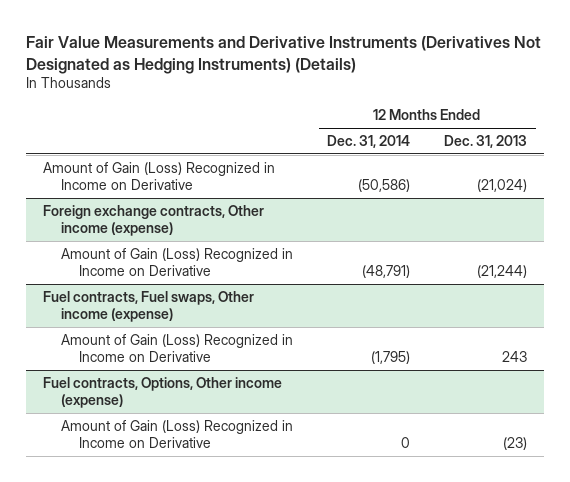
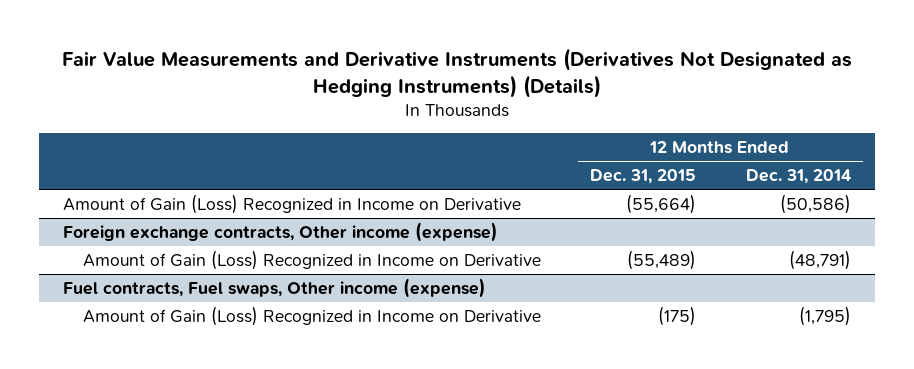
[444,135,528,149] Dec. 31, 2013 -> none
none -> [590,169,697,185] Dec. 31, 2015
[43,376,283,408] Fuel contracts, Options, Other income (expense) -> none
[60,419,293,448] Amount of Gain (Loss) Recognized in Income on Derivative -> none

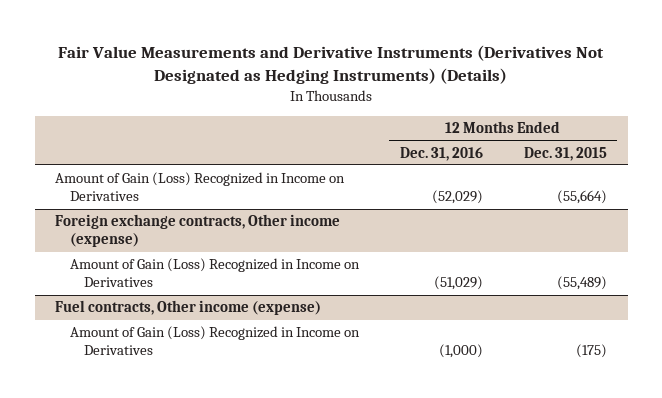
[745,169,851,185] Dec. 31, 2014 -> none
none -> [399,146,483,161] Dec. 31, 2016
[63,193,522,214] Amount of Gain (Loss) Recognized in Income on Derivative -> [55,172,346,202] Amount of Gain (Loss) Recognized in Income on Derivatives
[82,249,541,270] Amount of Gain (Loss) Recognized in Income on Derivative -> [69,258,360,288] Amount of Gain (Loss) Recognized in Income on Derivatives
[63,277,487,298] Fuel contracts, Fuel swaps, Other income (expense) -> [55,300,322,316] Fuel contracts, Other income (expense)
[82,305,541,326] Amount of Gain (Loss) Recognized in Income on Derivative -> [69,326,360,356] Amount of Gain (Loss) Recognized in Income on Derivatives

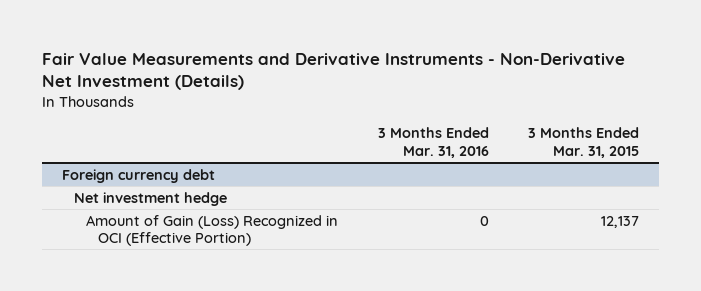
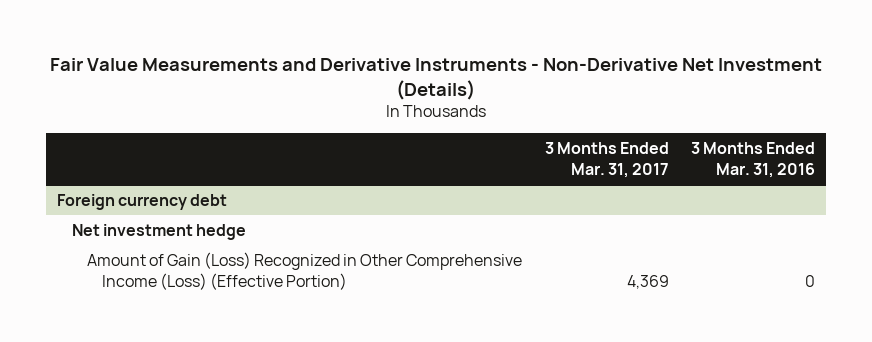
[528,127,640,159] 3 Months Ended Mar. 31, 2015 -> none
none -> [544,142,669,178] 3 Months Ended Mar. 31, 2017
[85,214,338,247] Amount of Gain (Loss) Recognized in OCI (Effective Portion) -> [87,252,523,290] Amount of Gain (Loss) Recognized in Other Comprehensive Income (Loss) (Effective Portion)

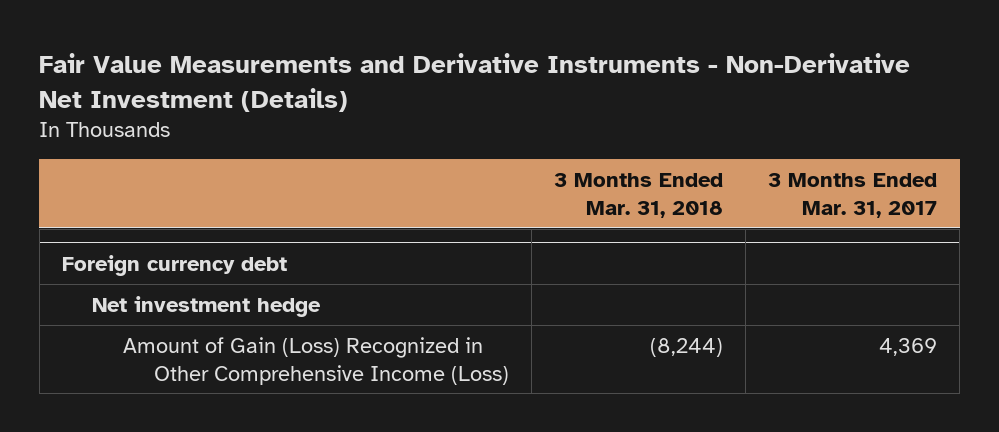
[691,142,816,178] 3 Months Ended Mar. 31, 2016 -> none
none -> [554,173,724,218] 3 Months Ended Mar. 31, 2018
[87,252,523,290] Amount of Gain (Loss) Recognized in Other Comprehensive Income (Loss) (Effective Portion) -> [123,336,509,385] Amount of Gain (Loss) Recognized in Other Comprehensive Income (Loss)

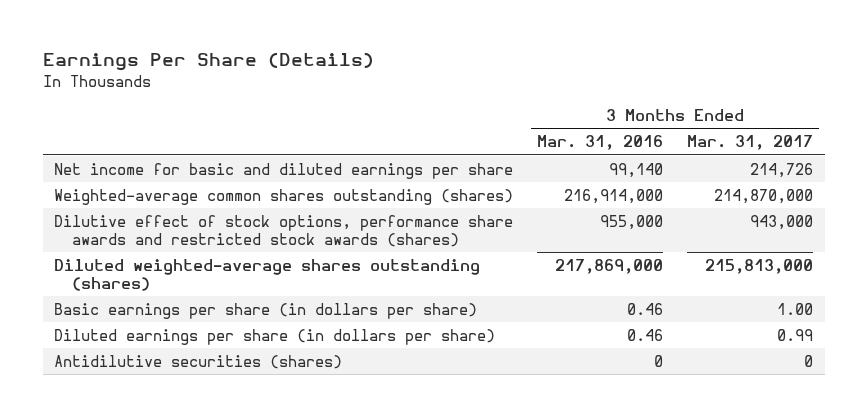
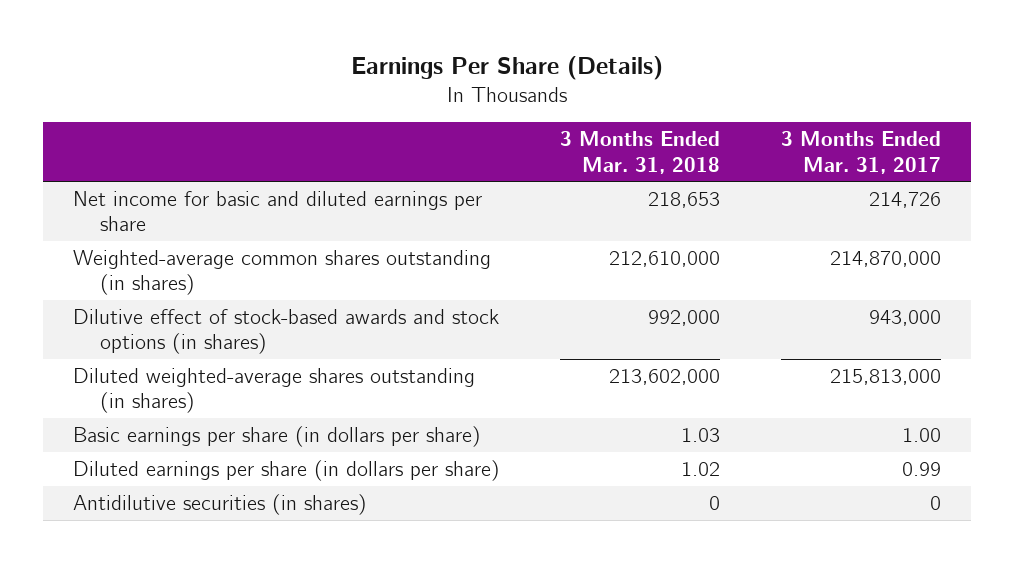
[537,135,664,151] Mar. 31, 2016 -> none
none -> [560,131,721,174] 3 Months Ended Mar. 31, 2018
[54,188,514,205] Weighted-average common shares outstanding (shares) -> [72,249,491,296] Weighted-average common shares outstanding (in shares)
[54,214,514,248] Dilutive effect of stock options, performance share awards and restricted stock awards (shares) -> [72,308,499,355] Dilutive effect of stock-based awards and stock options (in shares)
[54,258,481,292] Diluted weighted-average shares outstanding (shares) -> [72,367,475,414] Diluted weighted-average shares outstanding (in shares)
[54,354,343,369] Antidilutive securities (shares) -> [72,493,367,515] Antidilutive securities (in shares)

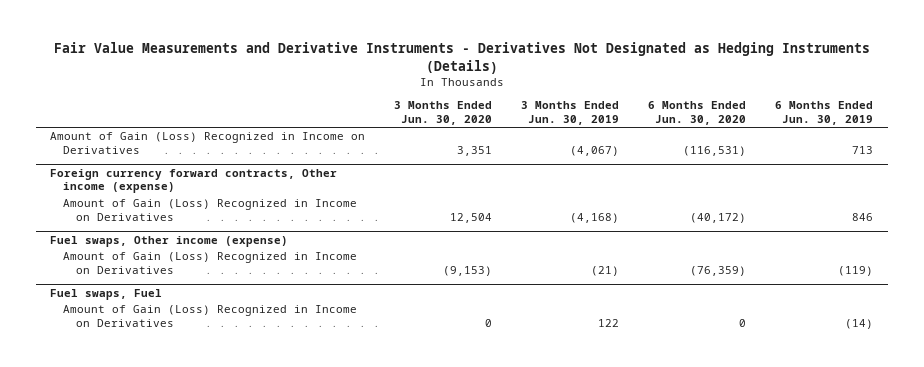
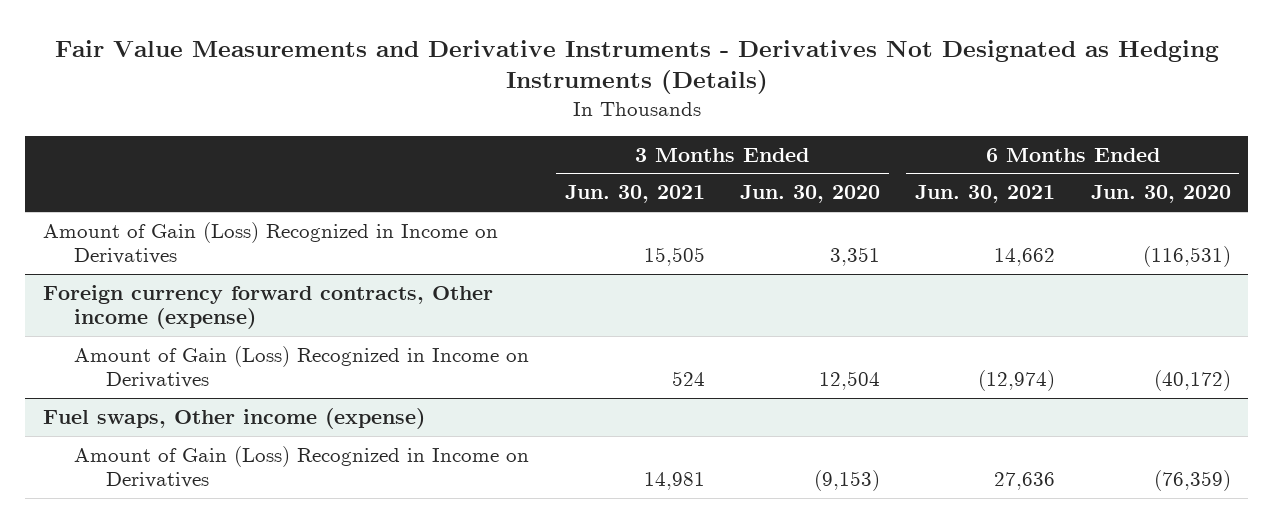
[521,101,620,125] 3 Months Ended Jun. 30, 2019 -> none
[775,101,874,125] 6 Months Ended Jun. 30, 2019 -> none
none -> [564,185,705,204] Jun. 30, 2021
none -> [915,185,1056,204] Jun. 30, 2021
[50,289,163,301] Fuel swaps, Fuel -> none
[63,305,358,327] Amount of Gain (Loss) Recognized in Income on Derivatives -> none

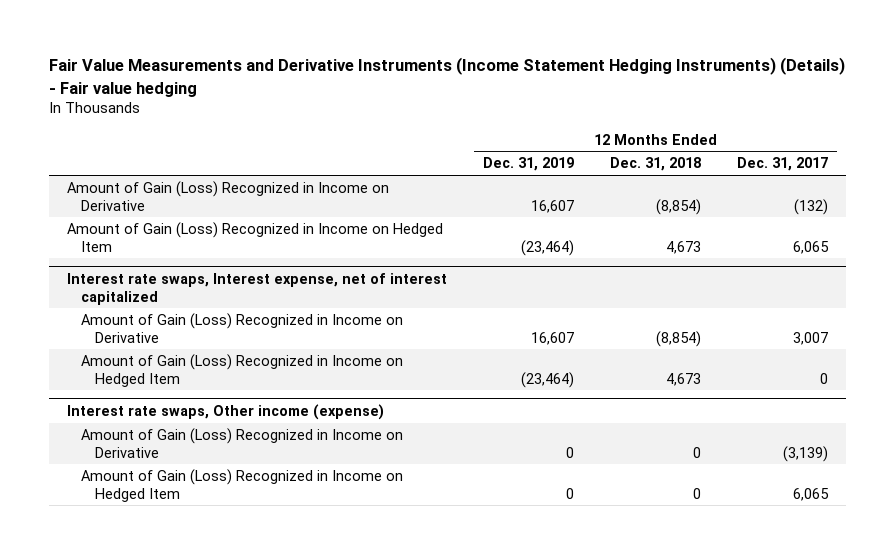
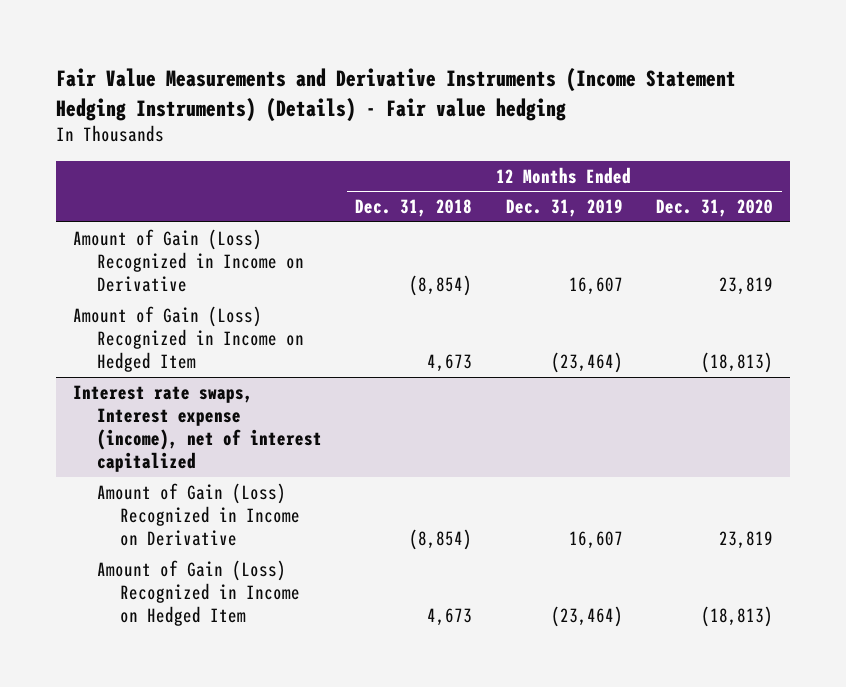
[737,157,829,172] Dec. 31, 2017 -> none
none -> [656,199,774,218] Dec. 31, 2020
[67,272,448,305] Interest rate swaps, Interest expense, net of interest capitalized -> [73,385,322,472] Interest rate swaps, Interest expense (income), net of interest capitalized
[67,403,385,420] Interest rate swaps, Other income (expense) -> none
[81,427,404,458] Amount of Gain (Loss) Recognized in Income on Derivative -> none
[81,468,404,502] Amount of Gain (Loss) Recognized in Income on Hedged Item -> none

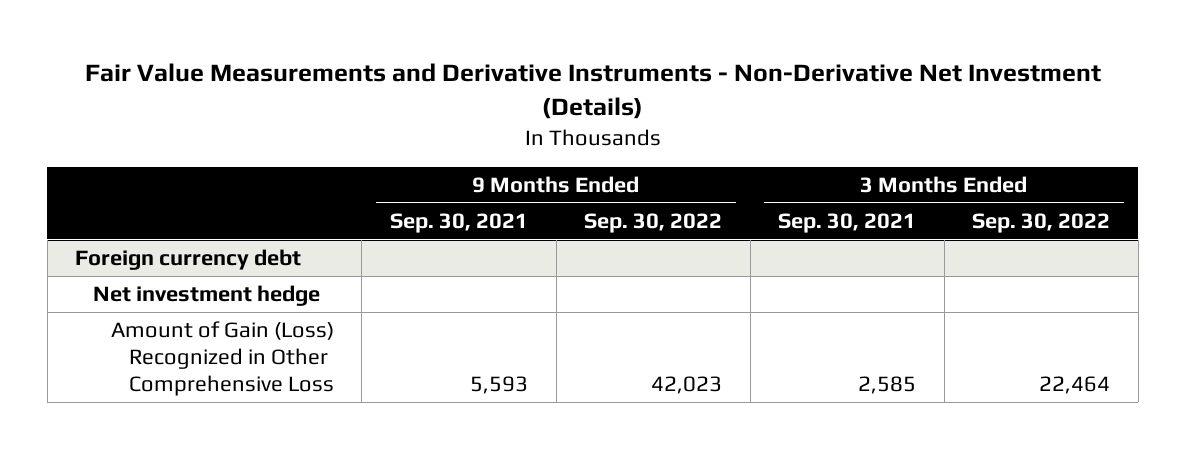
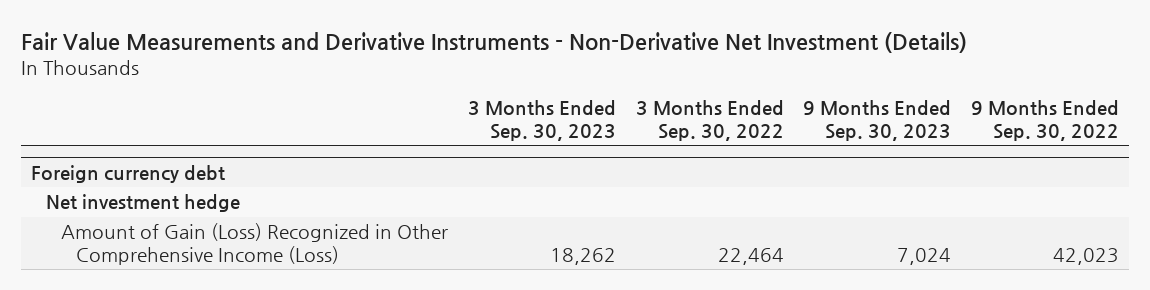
[389,212,528,233] Sep. 30, 2021 -> none
[778,212,917,233] Sep. 30, 2021 -> none
none -> [467,100,616,141] 3 Months Ended Sep. 30, 2023
none -> [803,100,952,141] 9 Months Ended Sep. 30, 2023
[110,321,334,397] Amount of Gain (Loss) Recognized in Other Comprehensive Loss -> [60,223,448,266] Amount of Gain (Loss) Recognized in Other Comprehensive Income (Loss)

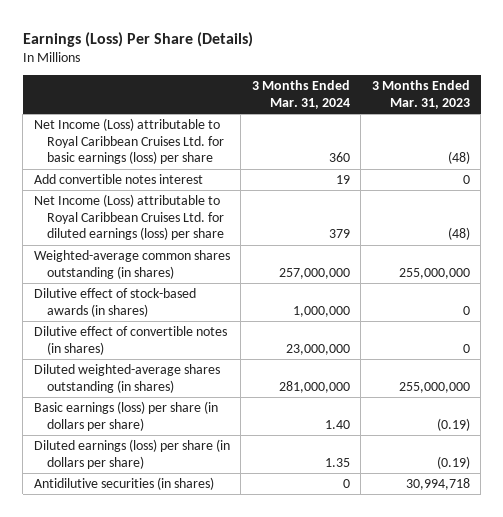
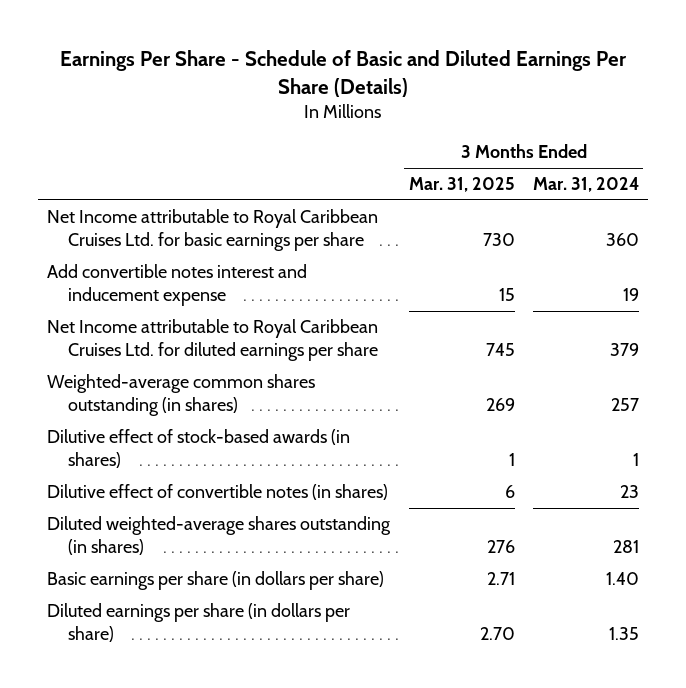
[22,31,253,47] Earnings (Loss) Per Share (Details) -> [60,50,628,98] Earnings Per Share - Schedule of Basic and Diluted Earnings Per Share (Details)
[371,80,470,109] 3 Months Ended Mar. 31, 2023 -> none
none -> [408,177,515,193] Mar. 31, 2025
[33,477,214,491] Antidilutive securities (in shares) -> none
[33,118,224,165] Net Income (Loss) attributable to Royal Caribbean Cruises Ltd. for basic earnings (loss) per share -> [47,209,379,252] Net Income attributable to Royal Caribbean Cruises Ltd. for basic earnings per share
[33,174,203,185] Add convertible notes interest -> [47,264,308,307] Add convertible notes interest and inducement expense
[33,194,224,241] Net Income (Loss) attributable to Royal Caribbean Cruises Ltd. for diluted earnings (loss) per share -> [47,319,379,362] Net Income attributable to Royal Caribbean Cruises Ltd. for diluted earnings per share
[278,267,350,279] 257,000,000 -> [610,398,639,412] 257
[292,305,350,317] 1,000,000 -> [632,453,639,467] 1
[285,343,350,355] 23,000,000 -> [619,485,639,499] 23
[278,380,350,393] 281,000,000 -> [612,540,639,554] 281
[33,401,218,431] Basic earnings (loss) per share (in dollars per share) -> [47,571,385,591] Basic earnings per share (in dollars per share)
[33,439,230,469] Diluted earnings (loss) per share (in dollars per share) -> [47,603,351,643] Diluted earnings per share (in dollars per share)

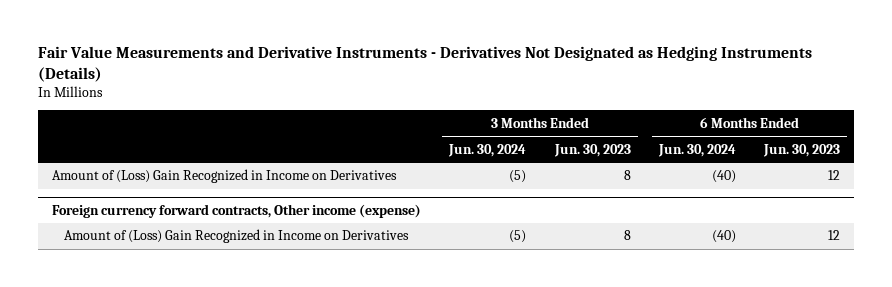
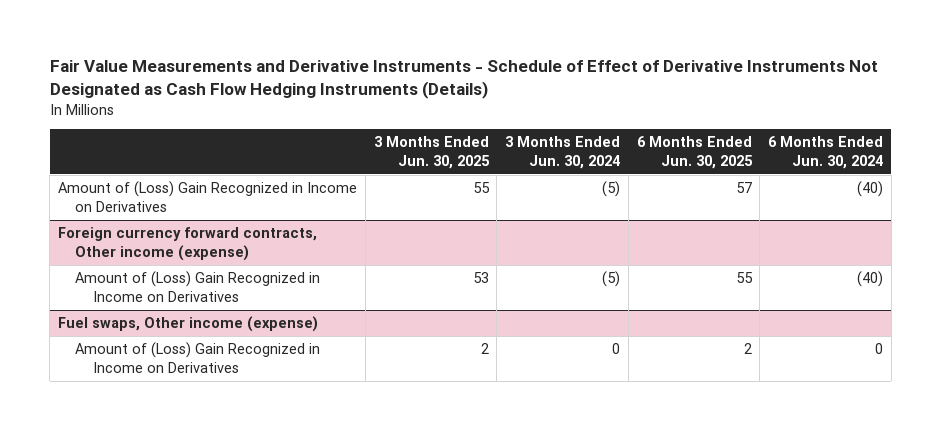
[37,46,812,83] Fair Value Measurements and Derivative Instruments - Derivatives Not Designated as Hedging Instruments (Details) -> [49,60,878,99] Fair Value Measurements and Derivative Instruments - Schedule of Effect of Derivative Instruments Not Designated as Cash Flow Hedging Instruments (Details)
[553,143,631,157] Jun. 30, 2023 -> none
[763,143,841,157] Jun. 30, 2023 -> none
none -> [373,136,490,169] 3 Months Ended Jun. 30, 2025
none -> [636,136,753,169] 6 Months Ended Jun. 30, 2025
none -> [57,316,318,333] Fuel swaps, Other income (expense)
none -> [75,342,321,373] Amount of (Loss) Gain Recognized in Income on Derivatives

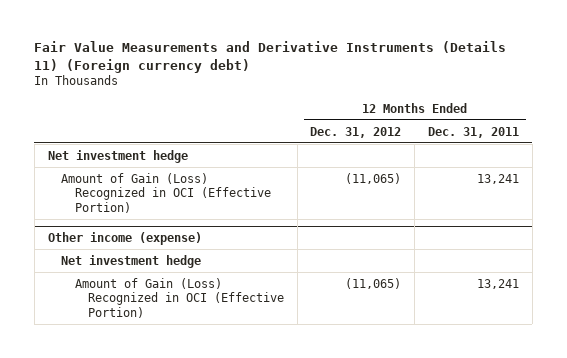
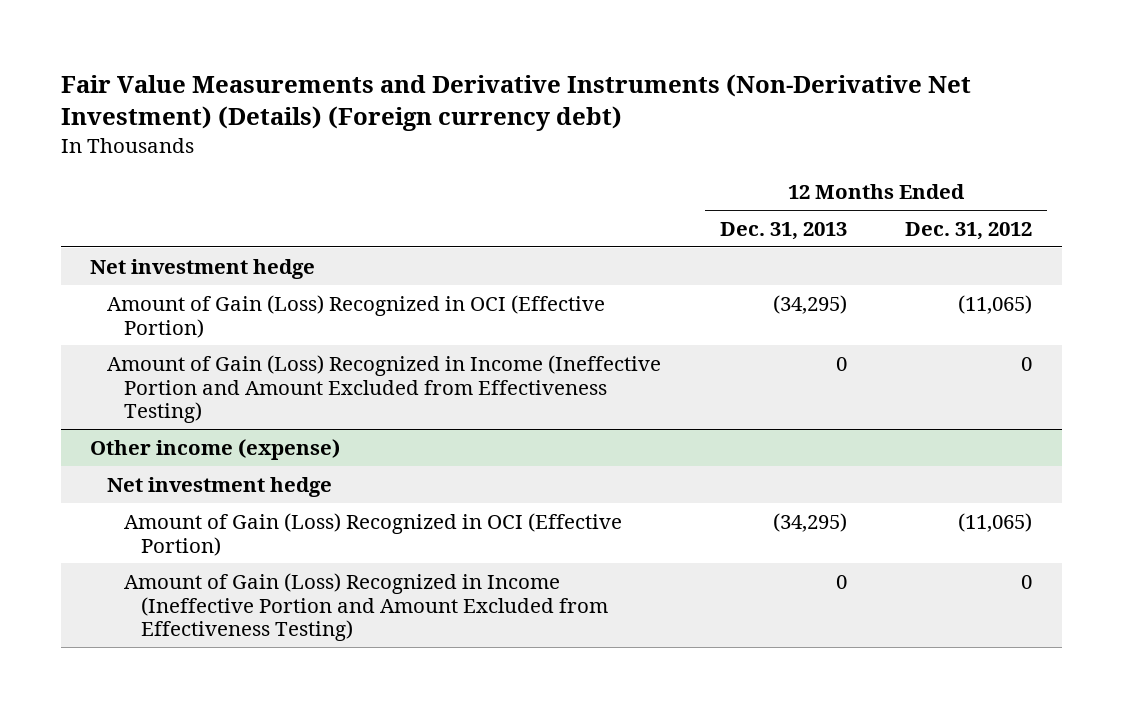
[34,41,507,73] Fair Value Measurements and Derivative Instruments (Details 11) (Foreign currency debt) -> [60,73,971,132] Fair Value Measurements and Derivative Instruments (Non-Derivative Net Investment) (Details) (Foreign currency debt)
[427,126,519,138] Dec. 31, 2011 -> none
none -> [719,221,847,240] Dec. 31, 2013
none -> [107,354,662,424] Amount of Gain (Loss) Recognized in Income (Ineffective Portion and Amount Excluded from Effectiveness Testing)
none -> [124,572,609,642] Amount of Gain (Loss) Recognized in Income (Ineffective Portion and Amount Excluded from Effectiveness Testing)

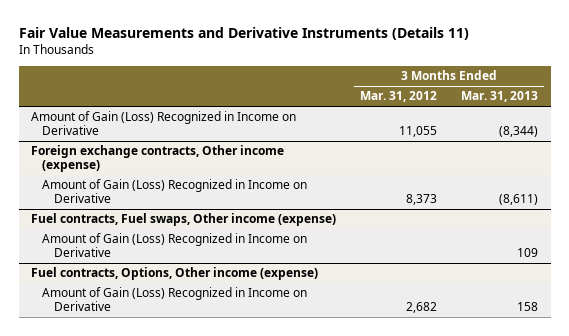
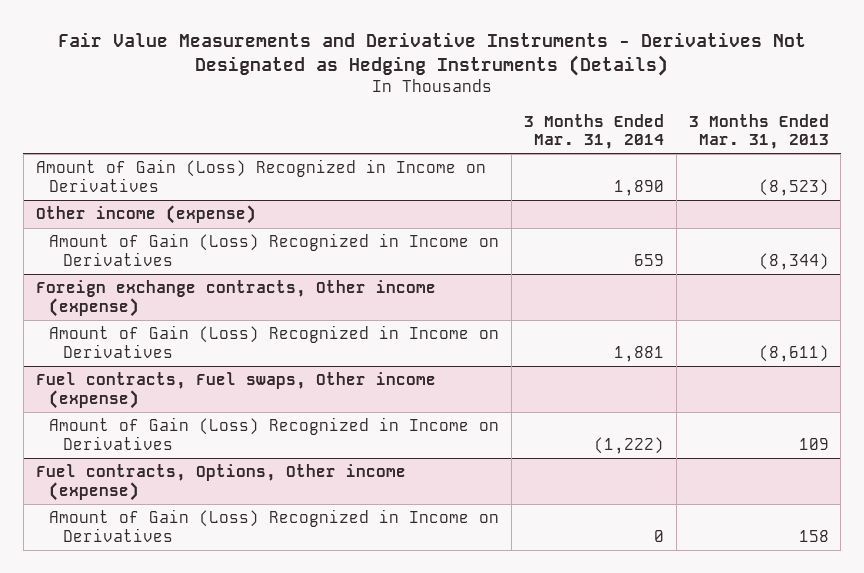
[18,26,469,40] Fair Value Measurements and Derivative Instruments (Details 11) -> [58,32,807,77] Fair Value Measurements and Derivative Instruments - Derivatives Not Designated as Hedging Instruments (Details)
[360,91,438,103] Mar. 31, 2012 -> none
none -> [523,113,664,149] 3 Months Ended Mar. 31, 2014
[30,111,296,136] Amount of Gain (Loss) Recognized in Income on Derivative -> [35,159,486,192] Amount of Gain (Loss) Recognized in Income on Derivatives
[499,126,539,138] (8,344) -> [758,178,829,196] (8,523)
none -> [35,205,256,225] Other income (expense)
none -> [49,233,500,266] Amount of Gain (Loss) Recognized in Income on Derivatives
[42,179,308,204] Amount of Gain (Loss) Recognized in Income on Derivative -> [49,325,500,358] Amount of Gain (Loss) Recognized in Income on Derivatives
[42,233,308,258] Amount of Gain (Loss) Recognized in Income on Derivative -> [49,417,500,450] Amount of Gain (Loss) Recognized in Income on Derivatives
[42,287,308,312] Amount of Gain (Loss) Recognized in Income on Derivative -> [49,509,500,542] Amount of Gain (Loss) Recognized in Income on Derivatives

